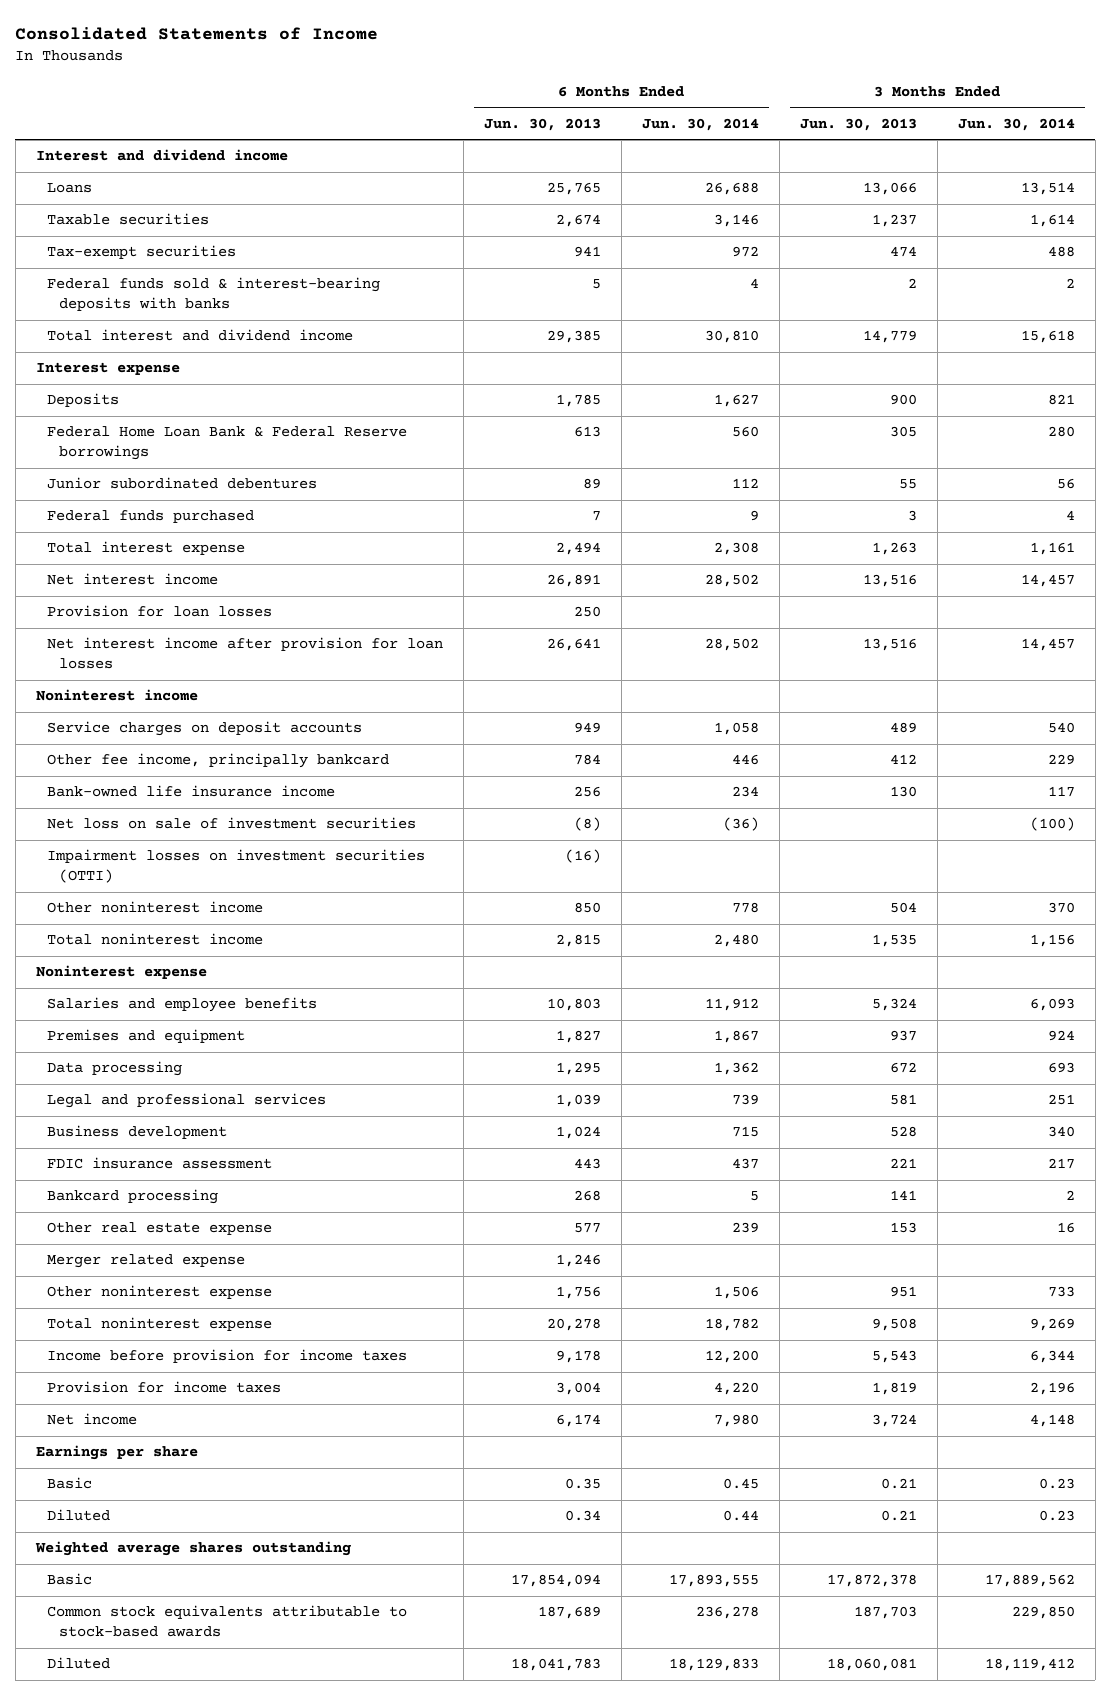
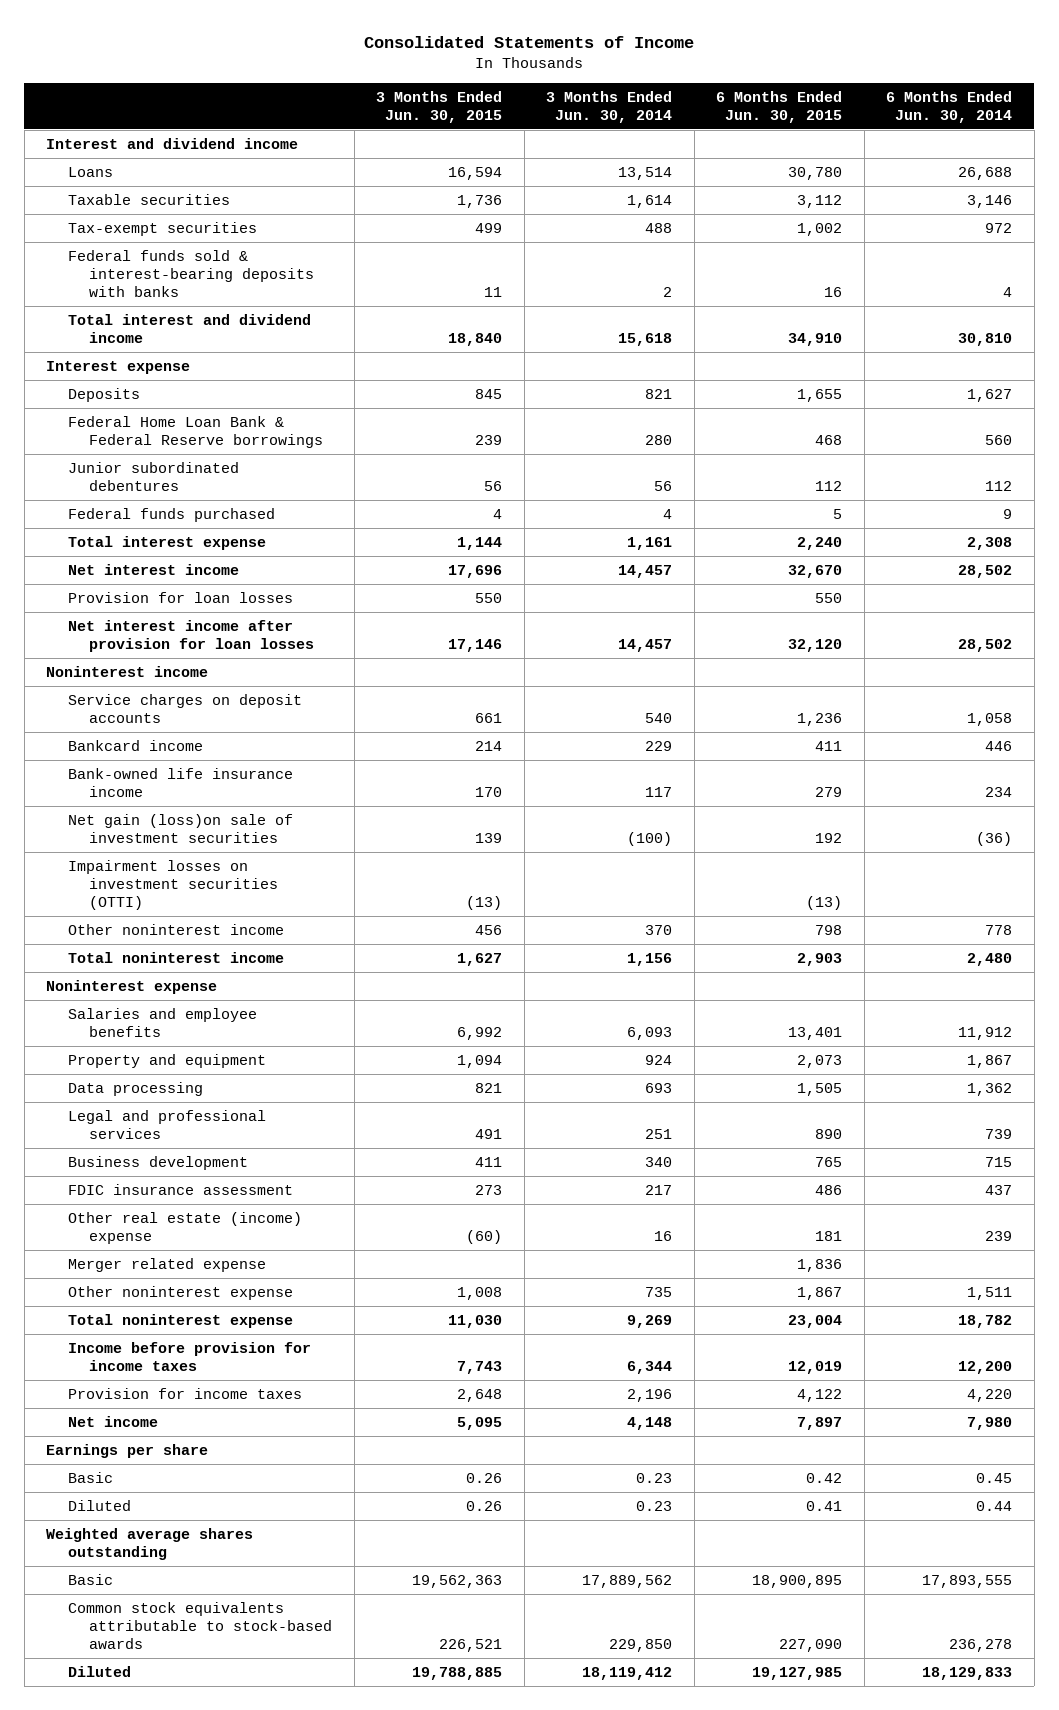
[483,117,601,131] Jun. 30, 2013 -> none
[799,117,917,131] Jun. 30, 2013 -> none
none -> [376,90,503,123] 3 Months Ended Jun. 30, 2015
none -> [716,90,843,123] 6 Months Ended Jun. 30, 2015
[47,753,390,769] Other fee income, principally bankcard -> [67,739,203,751] Bankcard income
[47,817,417,830] Net loss on sale of investment securities -> [67,813,293,843] Net gain (loss)on sale of investment securities
[47,1029,246,1044] Premises and equipment -> [67,1053,266,1068] Property and equipment
[47,1189,219,1205] Bankcard processing -> none
[47,1222,273,1236] Other real estate expense -> [67,1211,302,1244] Other real estate (income) expense
[713,1286,759,1300] 1,506 -> [967,1286,1013,1300] 1,511
[1047,1286,1075,1298] 733 -> [645,1286,673,1297] 735

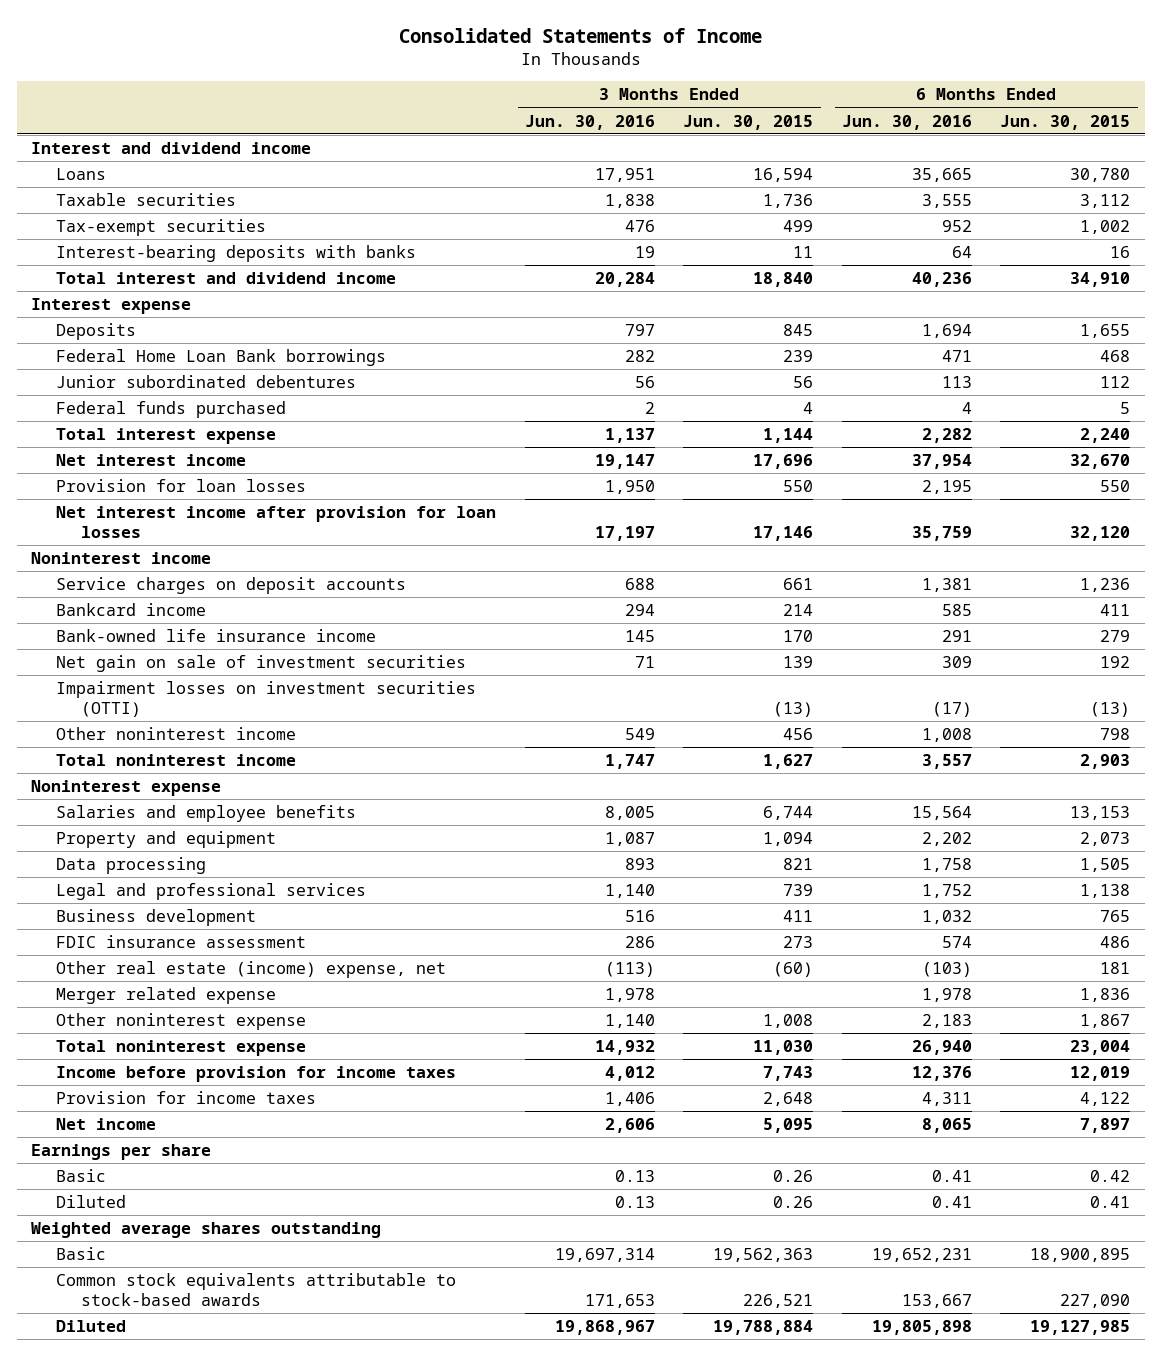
[546,90,673,123] 3 Months Ended Jun. 30, 2014 -> none
[886,90,1013,123] 6 Months Ended Jun. 30, 2014 -> none
none -> [524,114,655,130] Jun. 30, 2016
none -> [841,114,972,130] Jun. 30, 2016
[67,249,315,297] Federal funds sold & interest-bearing deposits with banks -> [56,245,417,263] Interest-bearing deposits with banks
[67,415,324,448] Federal Home Loan Bank & Federal Reserve borrowings -> [56,349,387,367] Federal Home Loan Bank borrowings
[67,813,293,843] Net gain (loss)on sale of investment securities -> [56,655,467,673] Net gain on sale of investment securities
[457,1026,503,1040] 6,992 -> [763,806,814,821] 6,744
[788,1026,843,1040] 13,401 -> [1070,806,1131,821] 13,153
[475,1128,503,1139] 491 -> [783,884,814,897] 739
[815,1128,843,1139] 890 -> [1080,884,1131,899] 1,138
[67,1211,302,1244] Other real estate (income) expense -> [56,961,447,979] Other real estate (income) expense, net
[412,1666,503,1680] 19,788,885 -> [713,1320,814,1336] 19,788,884

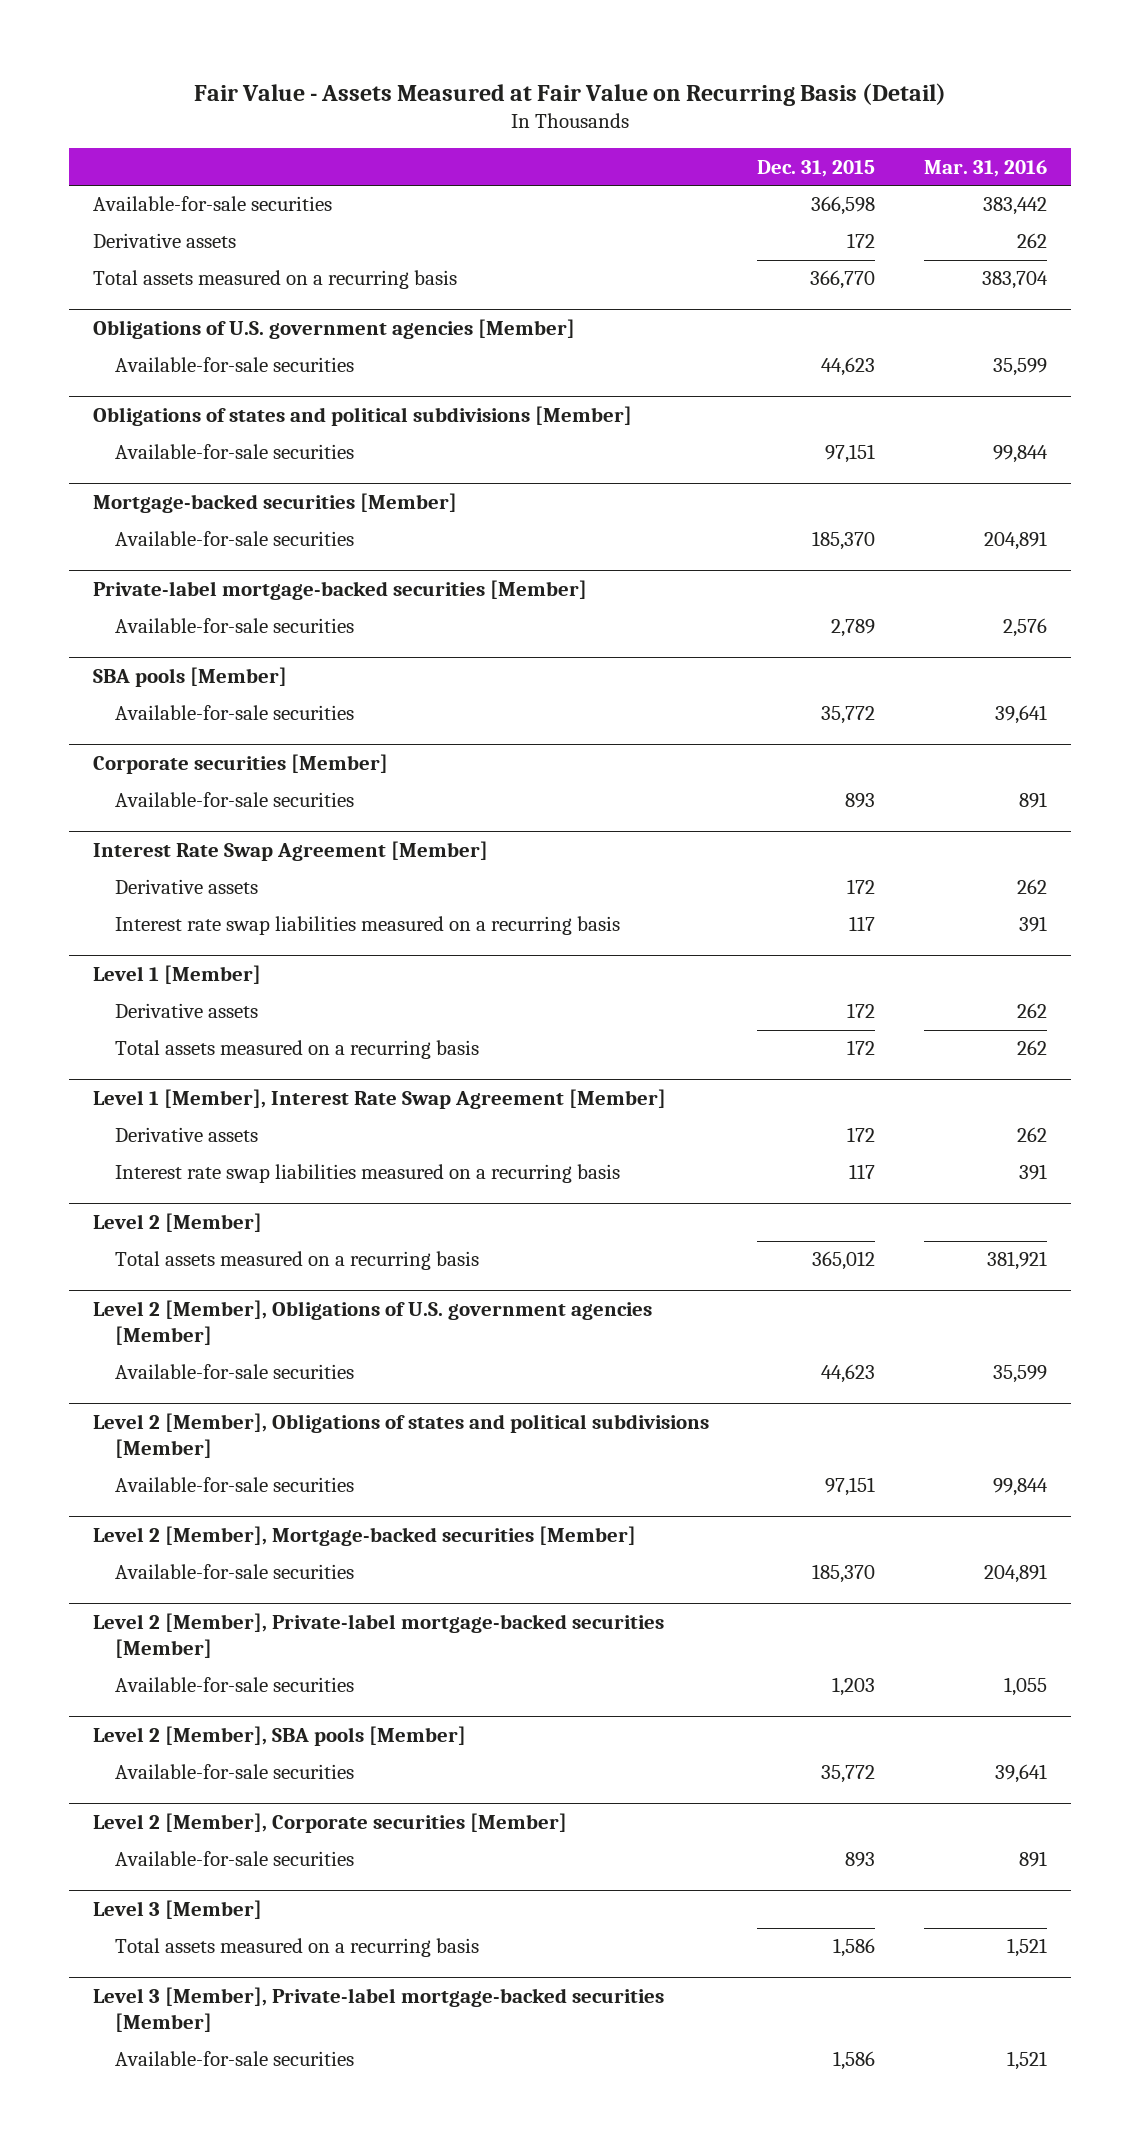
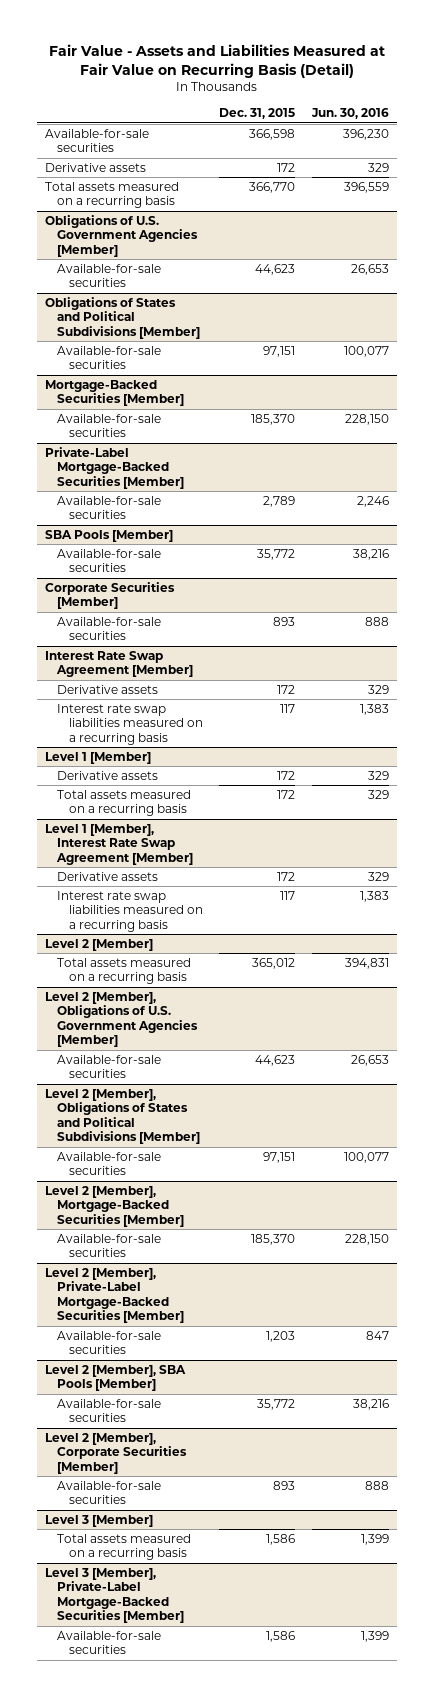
[193,82,946,106] Fair Value - Assets Measured at Fair Value on Recurring Basis (Detail) -> [48,43,385,78] Fair Value - Assets and Liabilities Measured at Fair Value on Recurring Basis (Detail)
[923,159,1047,177] Mar. 31, 2016 -> none
none -> [310,108,389,120] Jun. 30, 2016
[93,319,576,340] Obligations of U.S. government agencies [Member] -> [44,215,198,257] Obligations of U.S. Government Agencies [Member]
[93,406,633,427] Obligations of states and political subdivisions [Member] -> [44,297,200,339] Obligations of States and Political Subdivisions [Member]
[93,493,458,514] Mortgage-backed securities [Member] -> [44,380,184,407] Mortgage-Backed Securities [Member]
[93,580,588,601] Private-label mortgage-backed securities [Member] -> [44,447,184,489] Private-Label Mortgage-Backed Securities [Member]
[93,667,288,688] SBA pools [Member] -> [44,530,173,543] SBA Pools [Member]
[93,754,389,775] Corporate securities [Member] -> [44,582,175,610] Corporate Securities [Member]
[93,1300,653,1346] Level 2 [Member], Obligations of U.S. government agencies [Member] -> [44,992,198,1048] Level 2 [Member], Obligations of U.S. Government Agencies [Member]
[93,1413,710,1459] Level 2 [Member], Obligations of states and political subdivisions [Member] -> [44,1089,200,1145] Level 2 [Member], Obligations of States and Political Subdivisions [Member]
[93,1526,637,1547] Level 2 [Member], Mortgage-backed securities [Member] -> [44,1186,184,1227] Level 2 [Member], Mortgage-Backed Securities [Member]
[93,1613,665,1659] Level 2 [Member], Private-label mortgage-backed securities [Member] -> [44,1268,184,1324] Level 2 [Member], Private-Label Mortgage-Backed Securities [Member]
[93,1726,467,1747] Level 2 [Member], SBA pools [Member] -> [44,1365,186,1392] Level 2 [Member], SBA Pools [Member]
[93,1813,568,1834] Level 2 [Member], Corporate securities [Member] -> [44,1433,187,1474] Level 2 [Member], Corporate Securities [Member]
[93,1987,665,2033] Level 3 [Member], Private-label mortgage-backed securities [Member] -> [44,1568,184,1624] Level 3 [Member], Private-Label Mortgage-Backed Securities [Member]

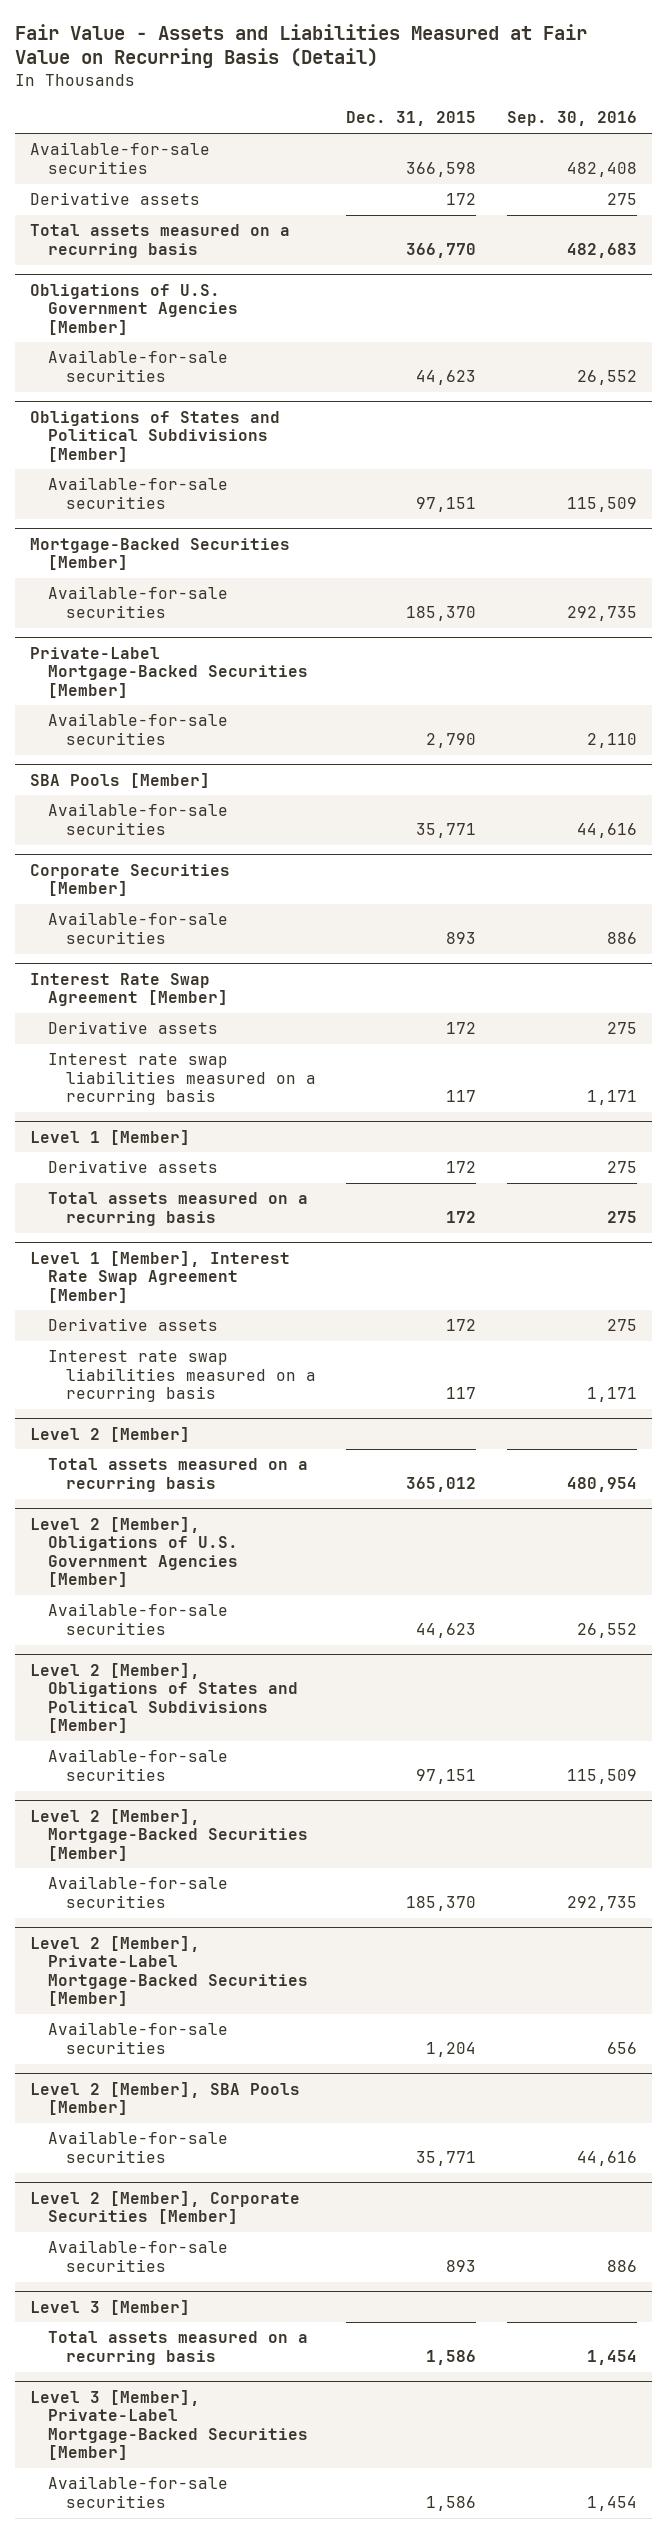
[310,108,389,120] Jun. 30, 2016 -> none
none -> [506,111,637,127] Sep. 30, 2016
[263,496,296,508] 2,789 -> [426,732,477,748] 2,790
[257,549,296,561] 35,772 -> [416,822,477,838] 35,771
[266,1331,296,1343] 1,203 -> [426,2041,477,2057] 1,204
[257,1399,296,1411] 35,772 -> [416,2150,477,2166] 35,771

